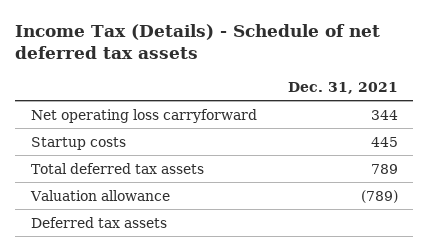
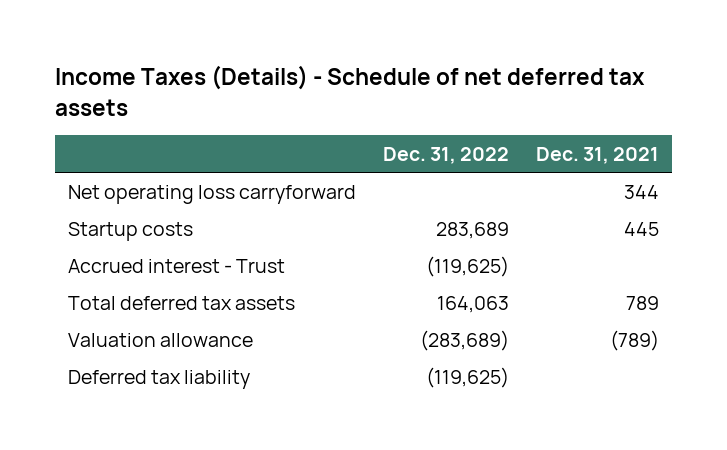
[15,24,381,60] Income Tax (Details) - Schedule of net deferred tax assets -> [54,65,645,116] Income Taxes (Details) - Schedule of net deferred tax assets
none -> [382,146,509,164] Dec. 31, 2022
none -> [68,258,286,273] Accrued interest - Trust
[30,216,167,228] Deferred tax assets -> [68,369,251,389] Deferred tax liability

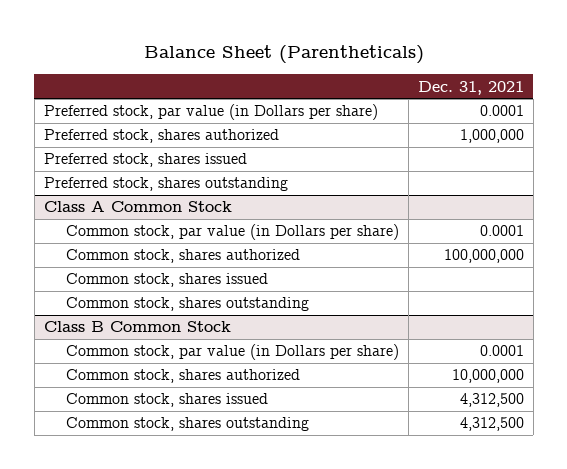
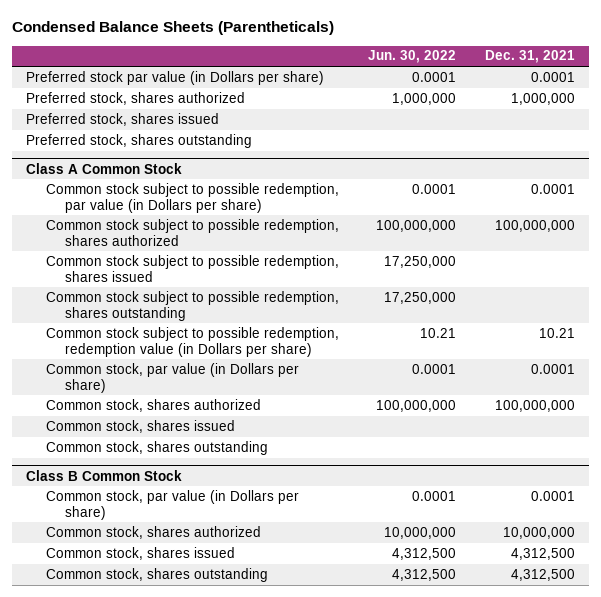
[143,45,424,65] Balance Sheet (Parentheticals) -> [11,21,334,36] Condensed Balance Sheets (Parentheticals)
none -> [367,50,456,64] Jun. 30, 2022
[43,104,378,121] Preferred stock, par value (in Dollars per share) -> [26,70,325,85] Preferred stock par value (in Dollars per share)
none -> [45,182,339,213] Common stock subject to possible redemption, par value (in Dollars per share)
none -> [45,218,339,246] Common stock subject to possible redemption, shares authorized
none -> [45,254,339,282] Common stock subject to possible redemption, shares issued
none -> [45,290,339,321] Common stock subject to possible redemption, shares outstanding
none -> [45,326,339,357] Common stock subject to possible redemption, redemption value (in Dollars per share)

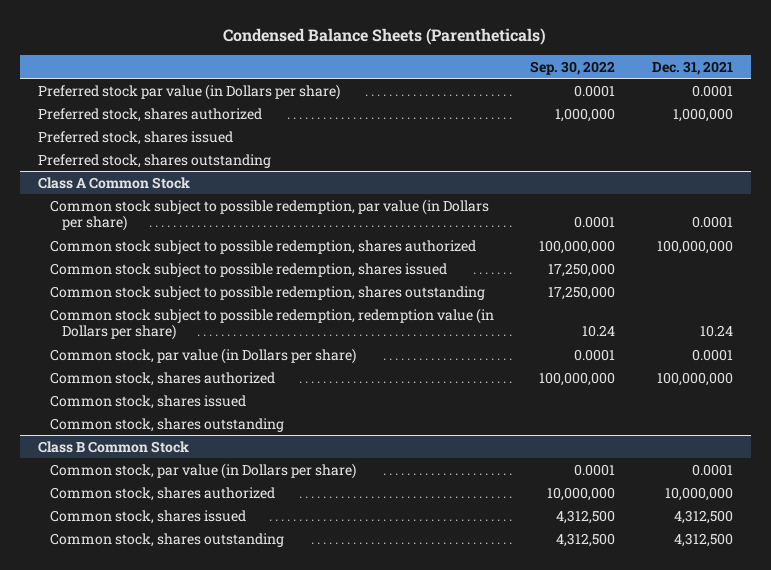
[367,50,456,64] Jun. 30, 2022 -> none
none -> [530,60,616,75] Sep. 30, 2022
[538,327,575,338] 10.21 -> [699,325,733,338] 10.24

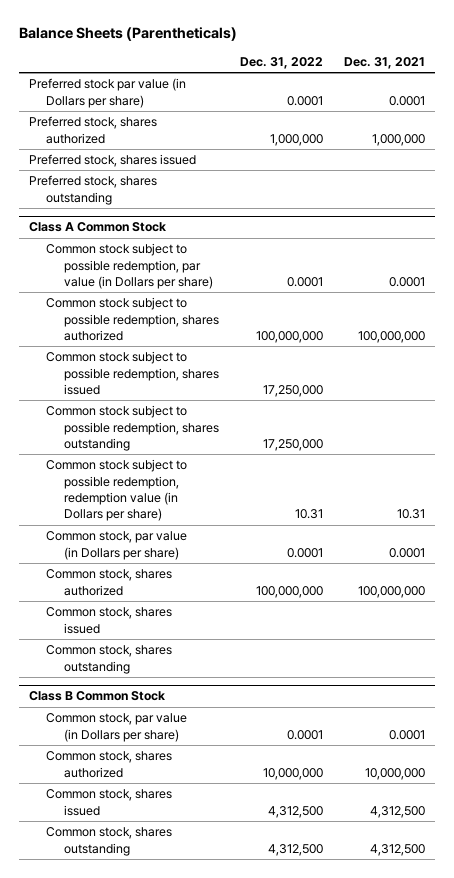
[223,28,547,46] Condensed Balance Sheets (Parentheticals) -> [18,27,237,42] Balance Sheets (Parentheticals)
[530,60,616,75] Sep. 30, 2022 -> none
none -> [239,57,323,70] Dec. 31, 2022
[699,325,733,338] 10.24 -> [396,509,425,520] 10.31

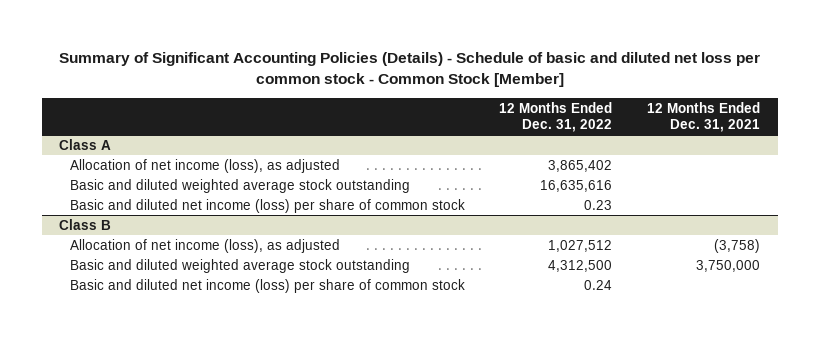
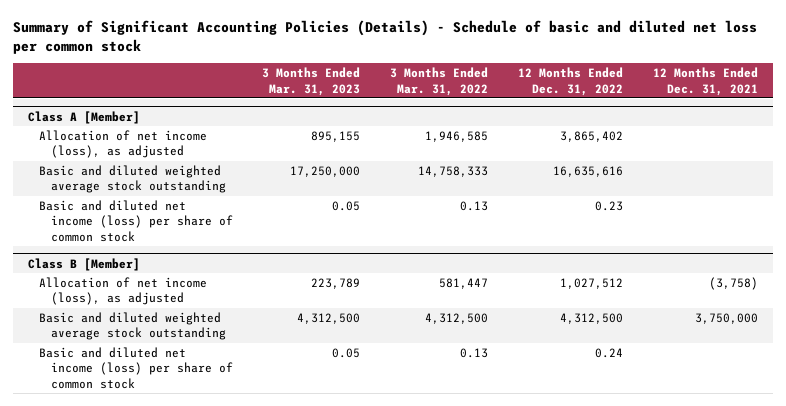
[58,52,760,88] Summary of Significant Accounting Policies (Details) - Schedule of basic and diluted net loss per common stock - Common Stock [Member] -> [13,20,758,54] Summary of Significant Accounting Policies (Details) - Schedule of basic and diluted net loss per common stock
none -> [262,66,361,96] 3 Months Ended Mar. 31, 2023
none -> [390,66,489,96] 3 Months Ended Mar. 31, 2022
[59,138,112,150] Class A -> [28,110,141,124] Class A [Member]
[59,218,112,230] Class B -> [28,257,141,271] Class B [Member]

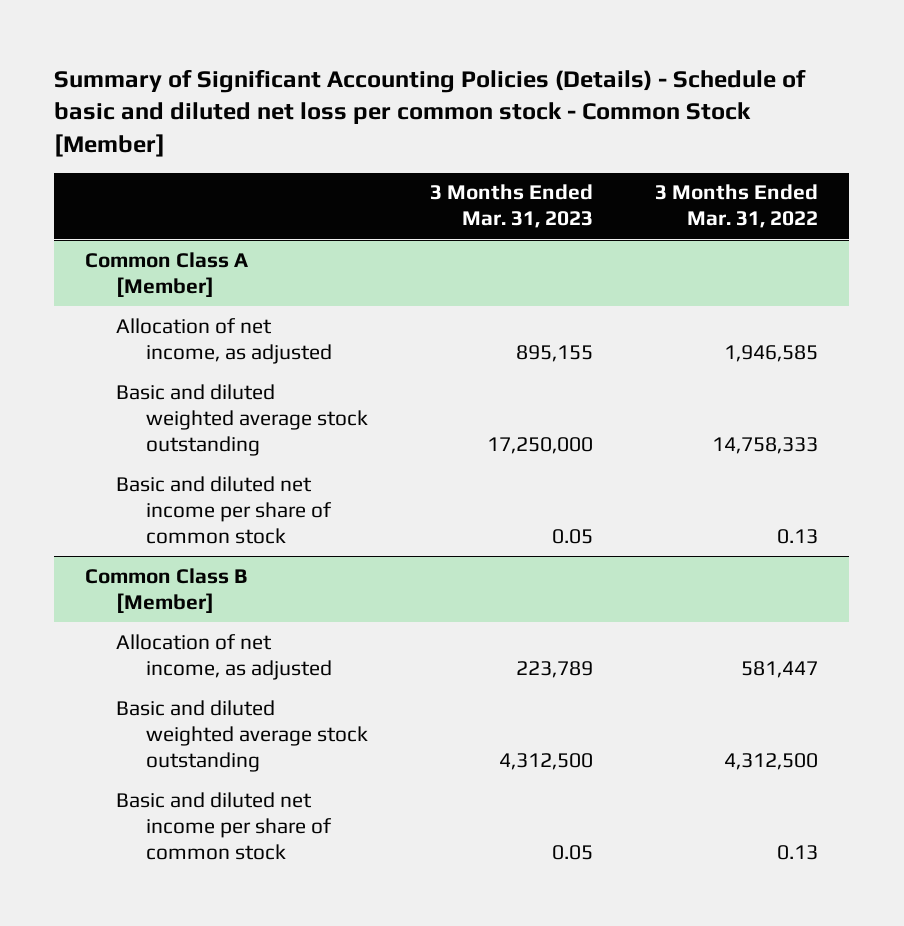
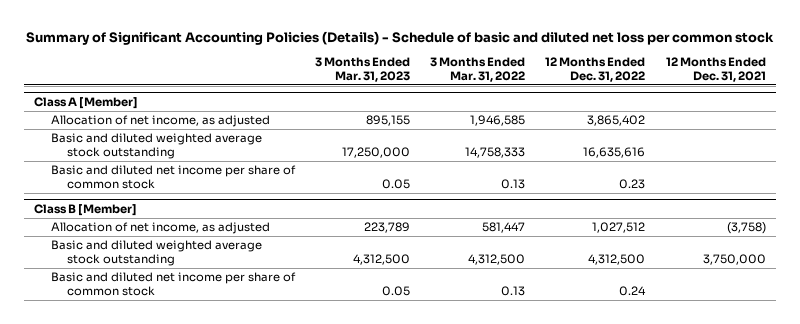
[54,68,807,157] Summary of Significant Accounting Policies (Details) - Schedule of basic and diluted net loss per common stock - Common Stock [Member] -> [25,30,774,45] Summary of Significant Accounting Policies (Details) - Schedule of basic and diluted net loss per common stock
none -> [545,57,646,83] 12 Months Ended Dec. 31, 2022
none -> [665,57,766,83] 12 Months Ended Dec. 31, 2021
[85,251,249,297] Common Class A [Member] -> [34,97,139,110] Class A [Member]
[85,567,248,613] Common Class B [Member] -> [34,204,138,217] Class B [Member]

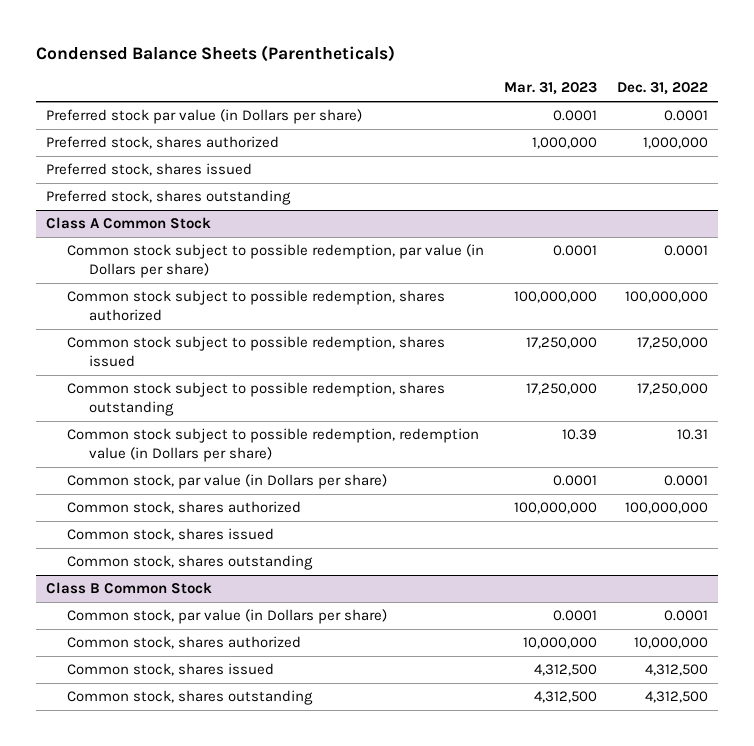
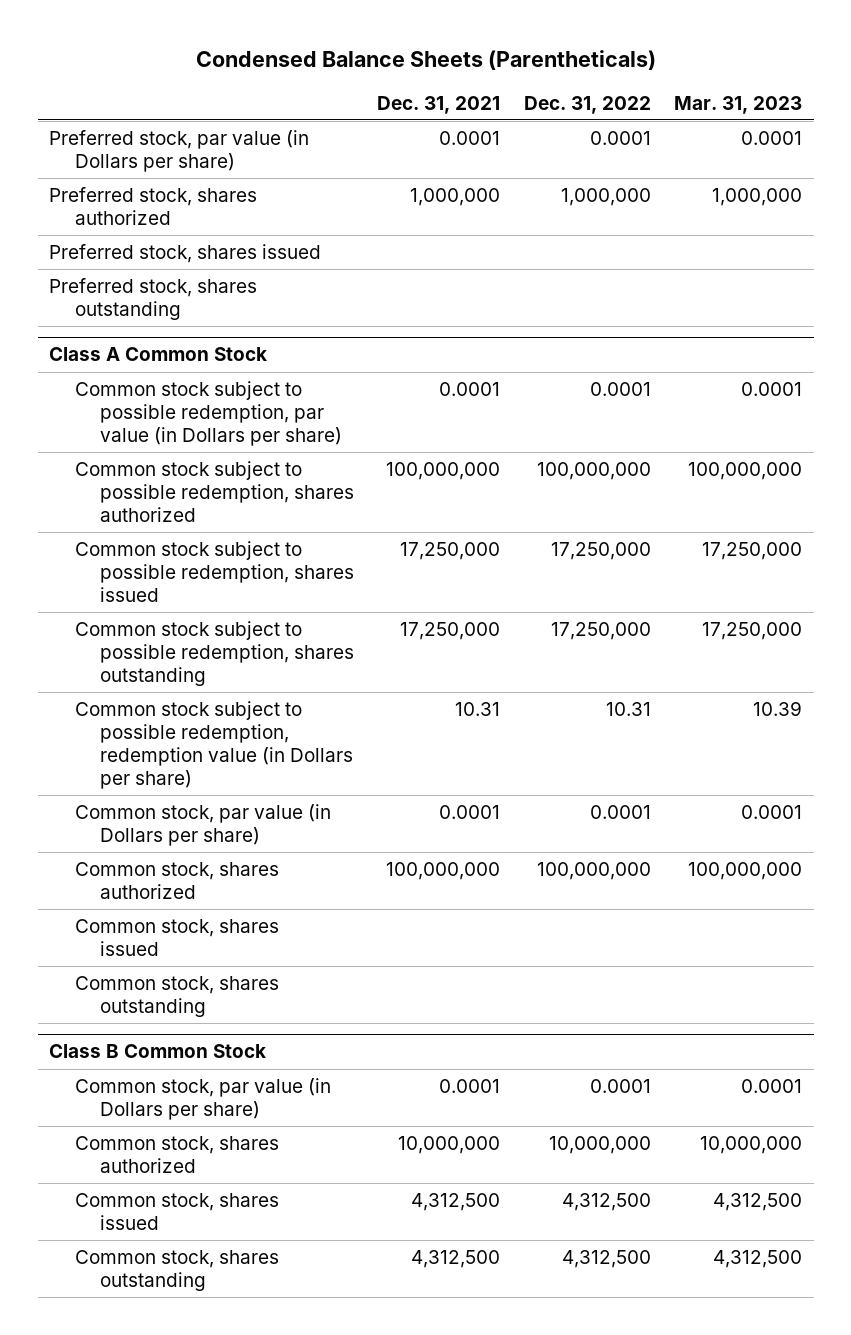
none -> [377,95,501,114] Dec. 31, 2021
[45,109,362,125] Preferred stock par value (in Dollars per share) -> [49,129,310,172] Preferred stock, par value (in Dollars per share)

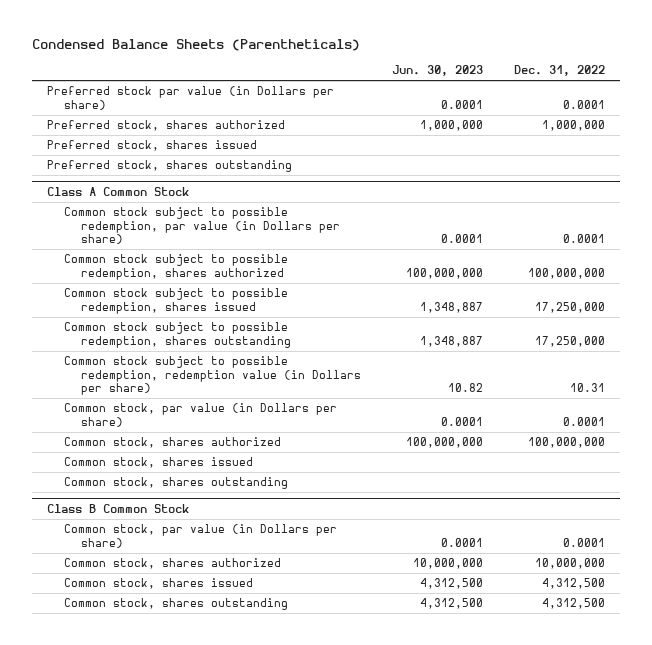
[377,95,501,114] Dec. 31, 2021 -> none
[674,95,803,114] Mar. 31, 2023 -> none
none -> [391,64,483,76] Jun. 30, 2023
[49,129,310,172] Preferred stock, par value (in Dollars per share) -> [47,86,335,110] Preferred stock par value (in Dollars per share)

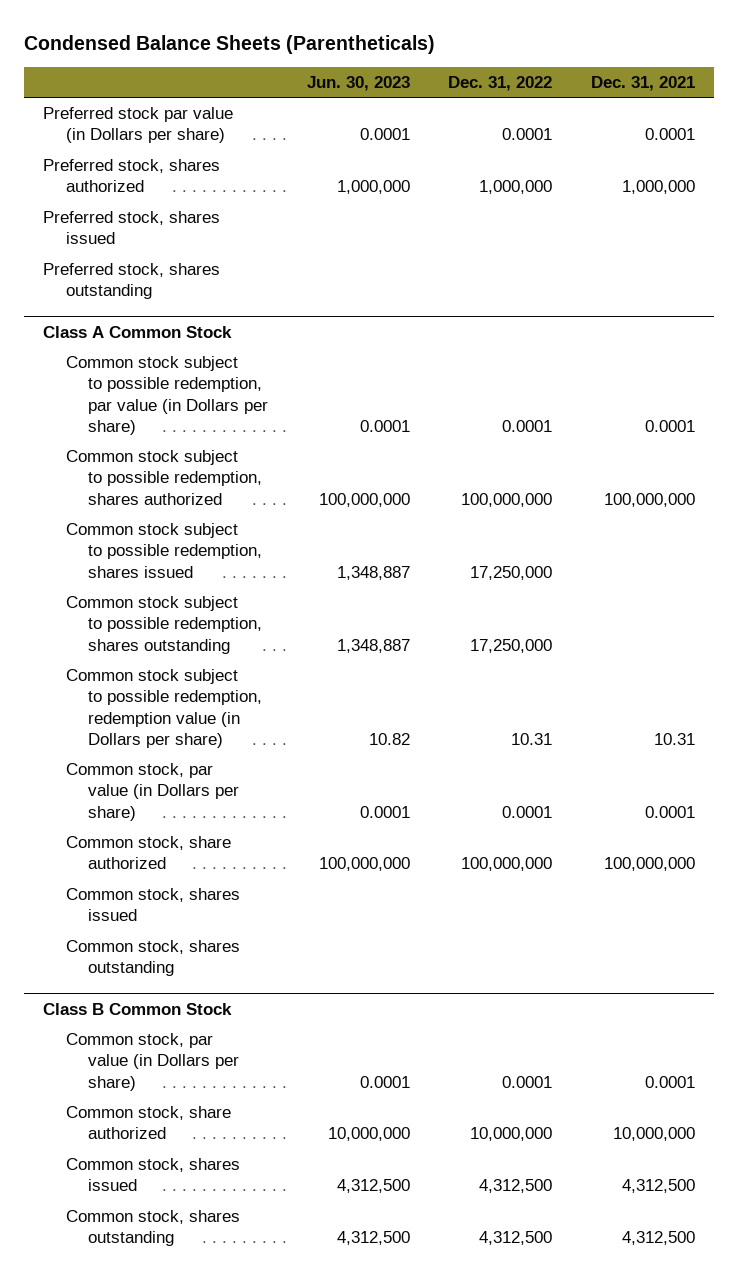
none -> [590,75,695,91] Dec. 31, 2021
[64,437,282,449] Common stock, shares authorized -> [65,836,231,870] Common stock, share authorized
[64,558,282,570] Common stock, shares authorized -> [65,1106,231,1140] Common stock, share authorized

